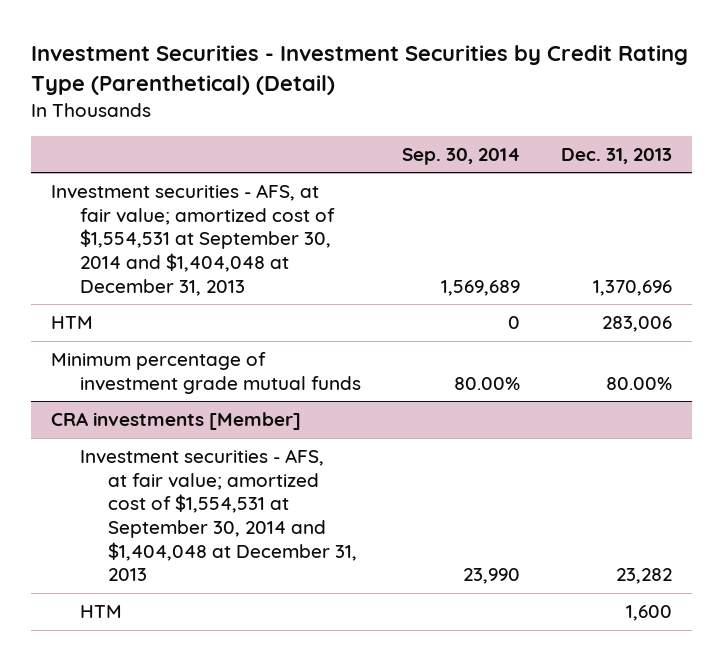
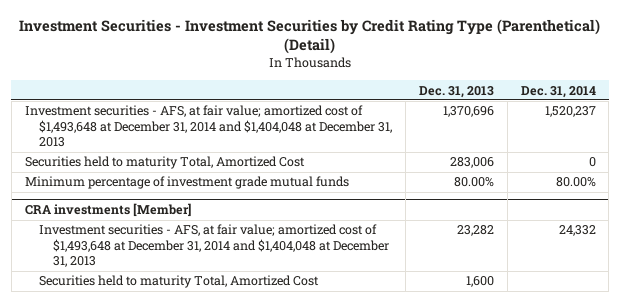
[401,147,520,165] Sep. 30, 2014 -> none
none -> [520,85,596,98] Dec. 31, 2014
[51,184,335,296] Investment securities - AFS, at fair value; amortized cost of $1,554,531 at September 30, 2014 and $1,404,048 at December 31, 2013 -> [24,105,392,148] Investment securities - AFS, at fair value; amortized cost of $1,493,648 at December 31, 2014 and $1,404,048 at December 31, 2013
[51,316,94,330] HTM -> [24,156,305,170] Securities held to maturity Total, Amortized Cost
[79,449,357,582] Investment securities - AFS, at fair value; amortized cost of $1,554,531 at September 30, 2014 and $1,404,048 at December 31, 2013 -> [38,224,390,268] Investment securities - AFS, at fair value; amortized cost of $1,493,648 at December 31, 2014 and $1,404,048 at December 31, 2013
[79,605,122,619] HTM -> [38,275,319,289] Securities held to maturity Total, Amortized Cost

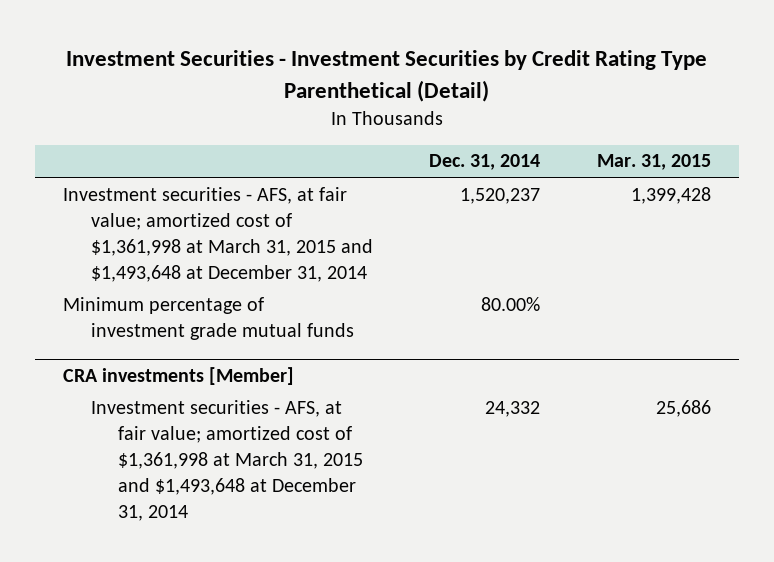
[19,18,601,55] Investment Securities - Investment Securities by Credit Rating Type (Parenthetical) (Detail) -> [66,50,708,102] Investment Securities - Investment Securities by Credit Rating Type Parenthetical (Detail)
[418,85,494,98] Dec. 31, 2013 -> none
none -> [596,154,711,171] Mar. 31, 2015
[24,156,305,170] Securities held to maturity Total, Amortized Cost -> none
[24,105,392,148] Investment securities - AFS, at fair value; amortized cost of $1,493,648 at December 31, 2014 and $1,404,048 at December 31, 2013 -> [63,186,373,282] Investment securities - AFS, at fair value; amortized cost of $1,361,998 at March 31, 2015 and $1,493,648 at December 31, 2014
[38,275,319,289] Securities held to maturity Total, Amortized Cost -> none
[38,224,390,268] Investment securities - AFS, at fair value; amortized cost of $1,493,648 at December 31, 2014 and $1,404,048 at December 31, 2013 -> [90,399,363,521] Investment securities - AFS, at fair value; amortized cost of $1,361,998 at March 31, 2015 and $1,493,648 at December 31, 2014

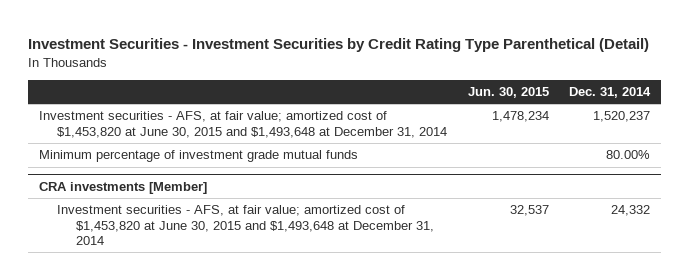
[596,154,711,171] Mar. 31, 2015 -> none
none -> [467,87,549,99] Jun. 30, 2015
[63,186,373,282] Investment securities - AFS, at fair value; amortized cost of $1,361,998 at March 31, 2015 and $1,493,648 at December 31, 2014 -> [38,111,448,138] Investment securities - AFS, at fair value; amortized cost of $1,453,820 at June 30, 2015 and $1,493,648 at December 31, 2014
[90,399,363,521] Investment securities - AFS, at fair value; amortized cost of $1,361,998 at March 31, 2015 and $1,493,648 at December 31, 2014 -> [57,205,434,245] Investment securities - AFS, at fair value; amortized cost of $1,453,820 at June 30, 2015 and $1,493,648 at December 31, 2014

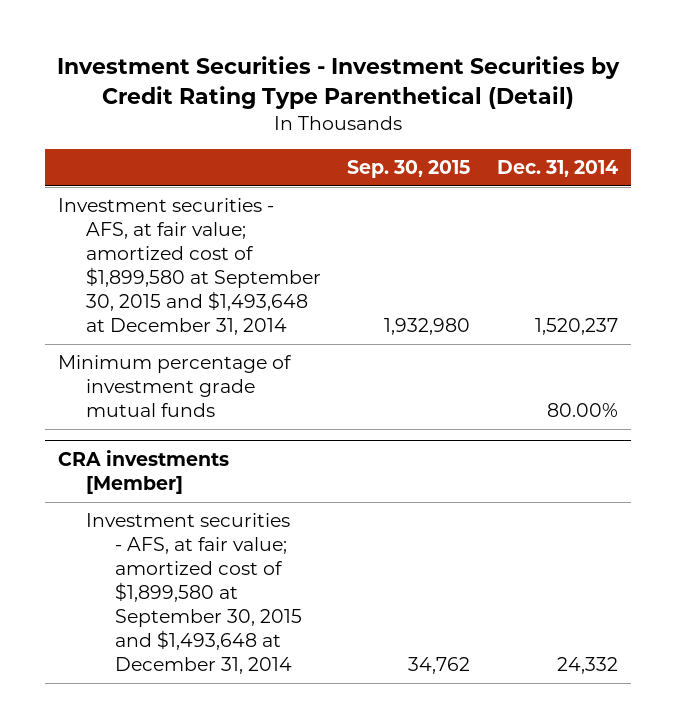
[467,87,549,99] Jun. 30, 2015 -> none
none -> [347,159,471,178] Sep. 30, 2015
[38,111,448,138] Investment securities - AFS, at fair value; amortized cost of $1,453,820 at June 30, 2015 and $1,493,648 at December 31, 2014 -> [57,198,322,335] Investment securities - AFS, at fair value; amortized cost of $1,899,580 at September 30, 2015 and $1,493,648 at December 31, 2014
[57,205,434,245] Investment securities - AFS, at fair value; amortized cost of $1,453,820 at June 30, 2015 and $1,493,648 at December 31, 2014 -> [86,513,302,674] Investment securities - AFS, at fair value; amortized cost of $1,899,580 at September 30, 2015 and $1,493,648 at December 31, 2014

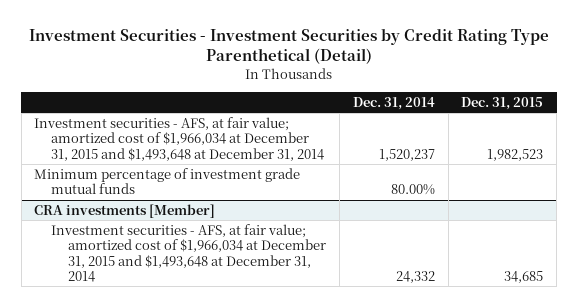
[347,159,471,178] Sep. 30, 2015 -> none
none -> [461,96,544,110] Dec. 31, 2015
[57,198,322,335] Investment securities - AFS, at fair value; amortized cost of $1,899,580 at September 30, 2015 and $1,493,648 at December 31, 2014 -> [34,116,325,161] Investment securities - AFS, at fair value; amortized cost of $1,966,034 at December 31, 2015 and $1,493,648 at December 31, 2014
[86,513,302,674] Investment securities - AFS, at fair value; amortized cost of $1,899,580 at September 30, 2015 and $1,493,648 at December 31, 2014 -> [51,223,327,282] Investment securities - AFS, at fair value; amortized cost of $1,966,034 at December 31, 2015 and $1,493,648 at December 31, 2014

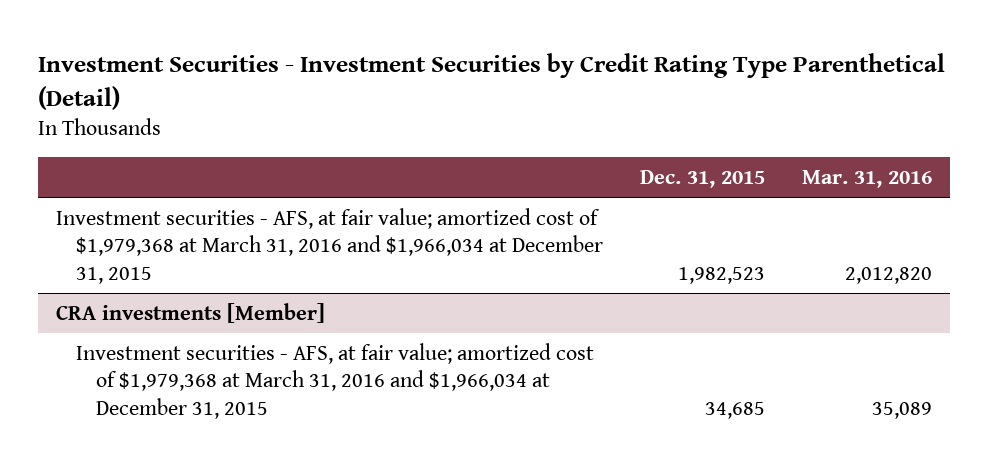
[352,96,435,110] Dec. 31, 2014 -> none
none -> [801,169,932,188] Mar. 31, 2016
[34,167,301,195] Minimum percentage of investment grade mutual funds -> none
[34,116,325,161] Investment securities - AFS, at fair value; amortized cost of $1,966,034 at December 31, 2015 and $1,493,648 at December 31, 2014 -> [56,207,604,284] Investment securities - AFS, at fair value; amortized cost of $1,979,368 at March 31, 2016 and $1,966,034 at December 31, 2015
[51,223,327,282] Investment securities - AFS, at fair value; amortized cost of $1,966,034 at December 31, 2015 and $1,493,648 at December 31, 2014 -> [76,342,595,419] Investment securities - AFS, at fair value; amortized cost of $1,979,368 at March 31, 2016 and $1,966,034 at December 31, 2015

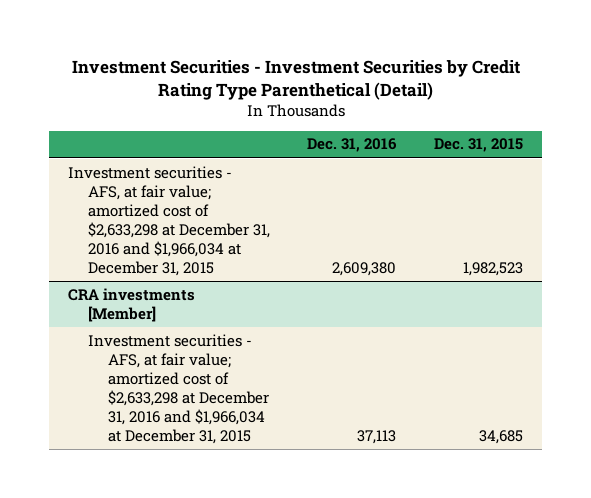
[801,169,932,188] Mar. 31, 2016 -> none
none -> [307,138,398,153] Dec. 31, 2016
[56,207,604,284] Investment securities - AFS, at fair value; amortized cost of $1,979,368 at March 31, 2016 and $1,966,034 at December 31, 2015 -> [68,165,270,276] Investment securities - AFS, at fair value; amortized cost of $2,633,298 at December 31, 2016 and $1,966,034 at December 31, 2015
[76,342,595,419] Investment securities - AFS, at fair value; amortized cost of $1,979,368 at March 31, 2016 and $1,966,034 at December 31, 2015 -> [87,333,269,444] Investment securities - AFS, at fair value; amortized cost of $2,633,298 at December 31, 2016 and $1,966,034 at December 31, 2015

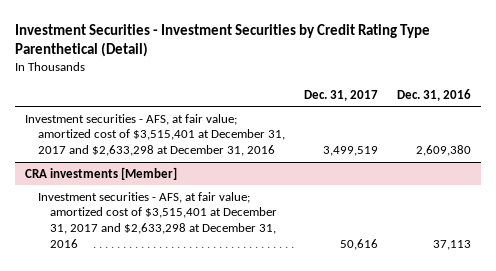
[434,138,524,153] Dec. 31, 2015 -> none
none -> [303,89,378,101] Dec. 31, 2017
[68,165,270,276] Investment securities - AFS, at fair value; amortized cost of $2,633,298 at December 31, 2016 and $1,966,034 at December 31, 2015 -> [24,113,285,157] Investment securities - AFS, at fair value; amortized cost of $3,515,401 at December 31, 2017 and $2,633,298 at December 31, 2016
[87,333,269,444] Investment securities - AFS, at fair value; amortized cost of $2,633,298 at December 31, 2016 and $1,966,034 at December 31, 2015 -> [37,191,278,249] Investment securities - AFS, at fair value; amortized cost of $3,515,401 at December 31, 2017 and $2,633,298 at December 31, 2016

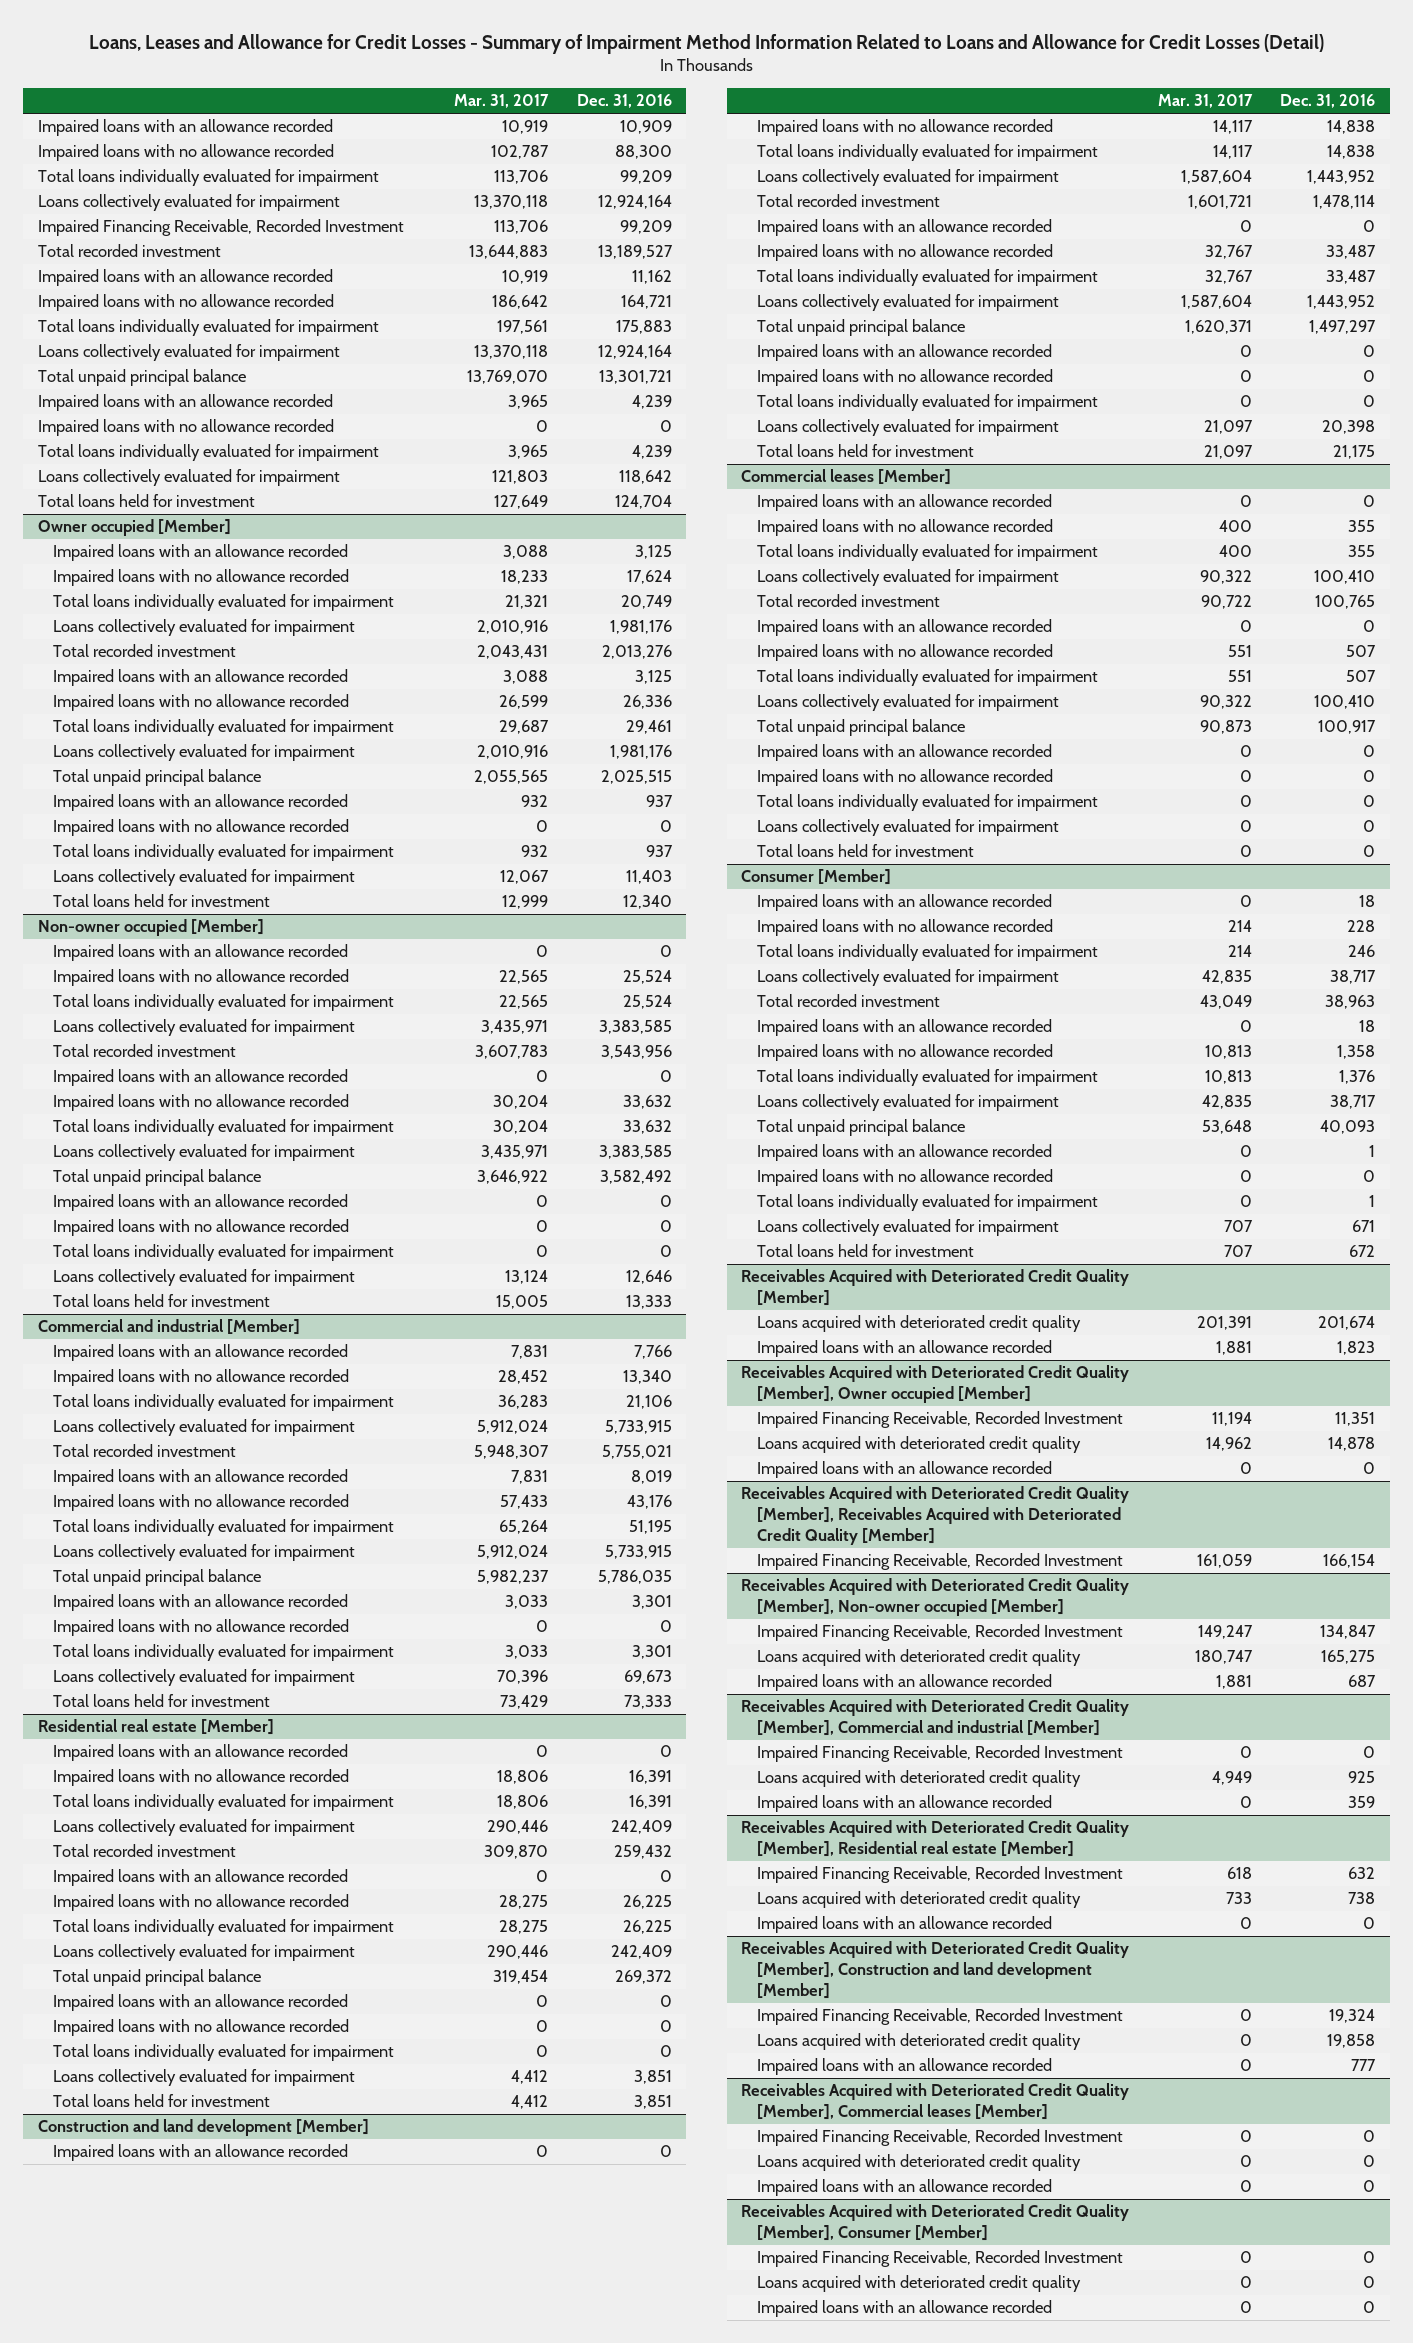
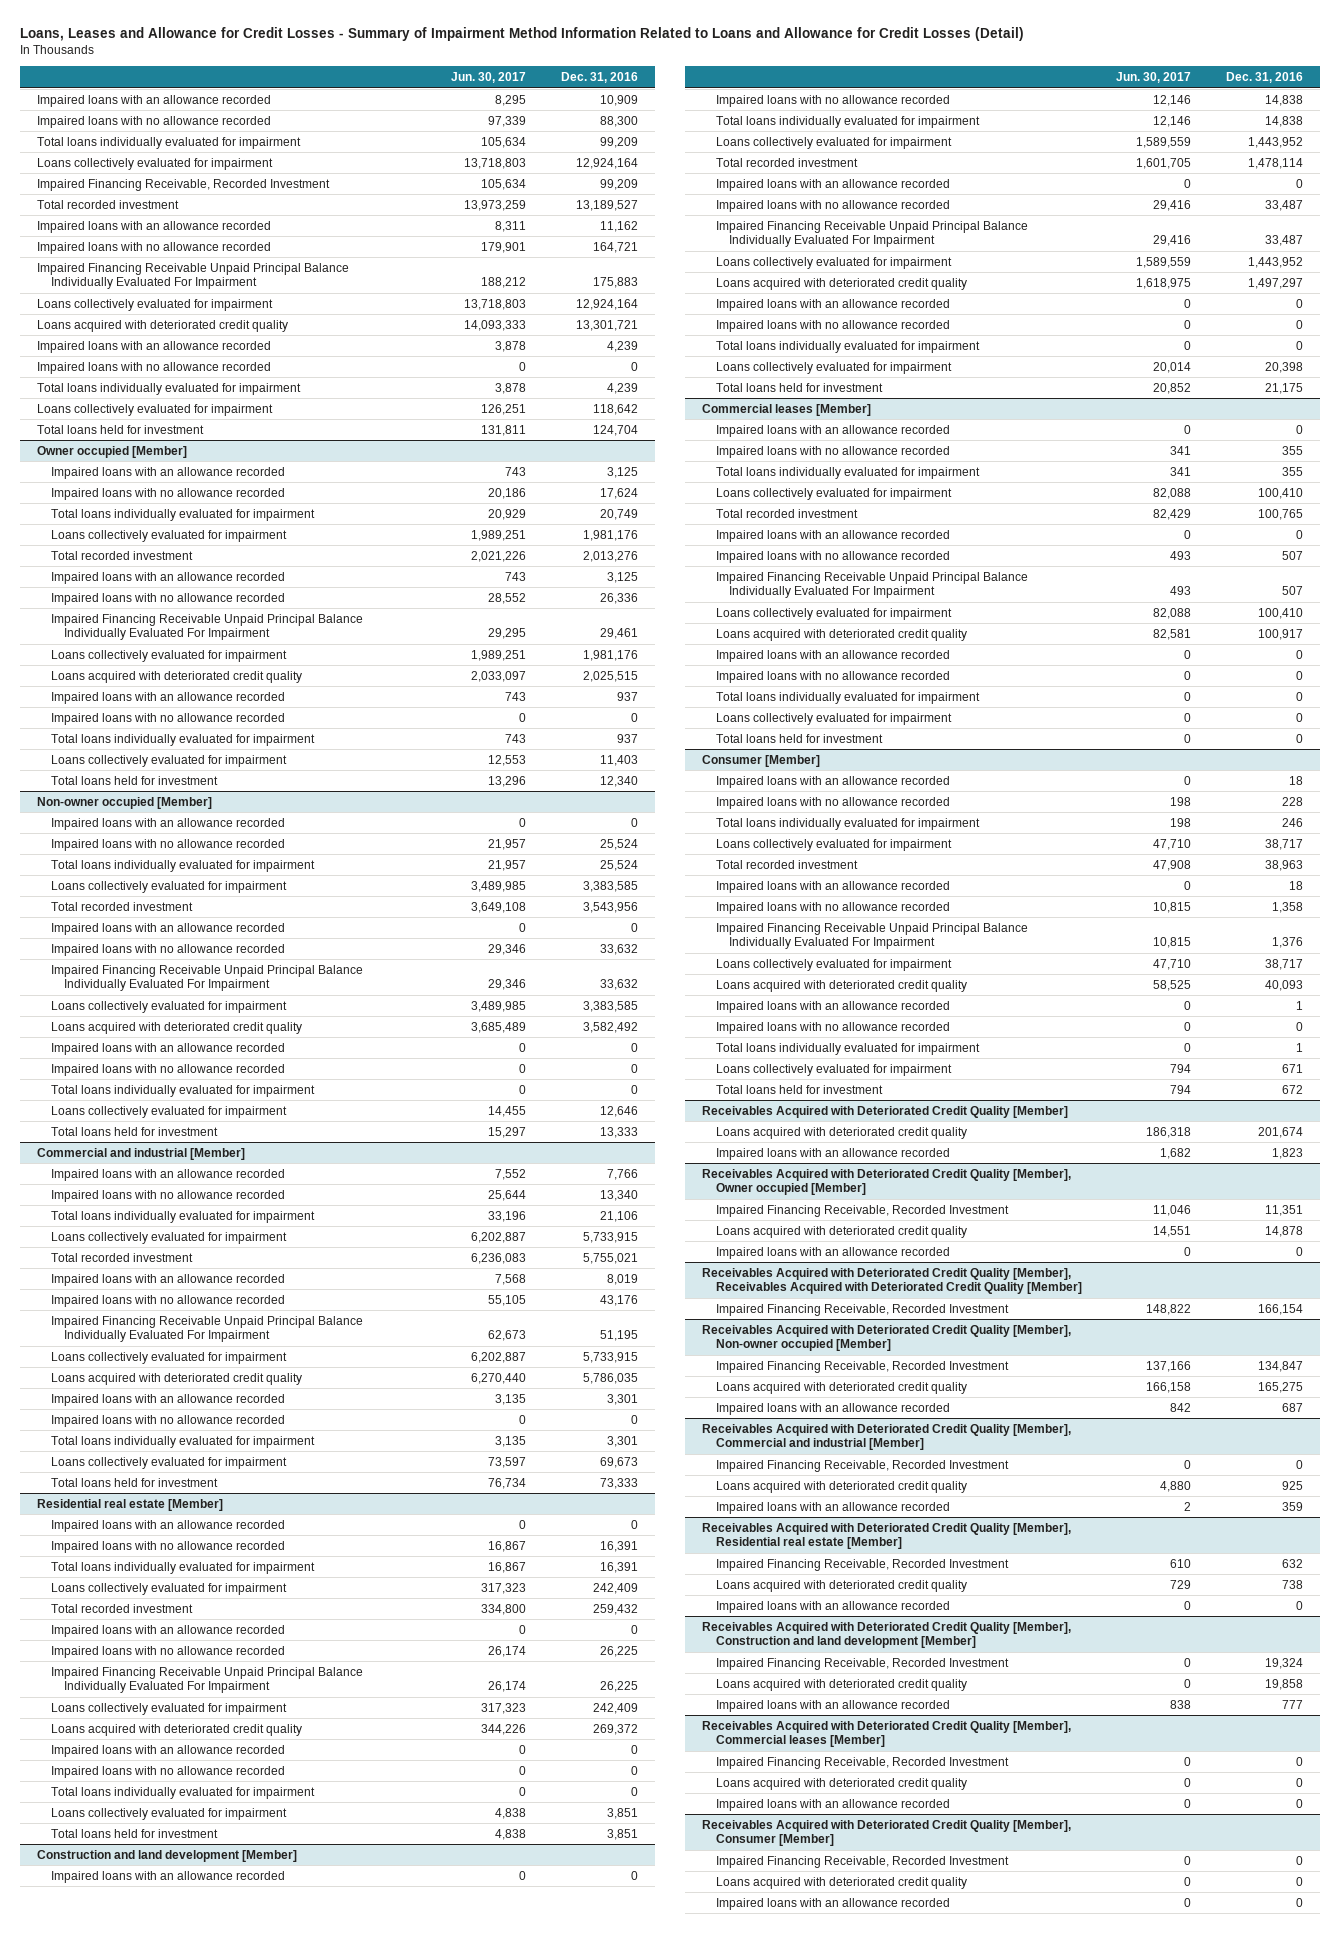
[454,94,550,109] Mar. 31, 2017 -> none
none -> [451,72,527,84] Jun. 30, 2017
[37,319,379,337] Total loans individually evaluated for impairment -> [36,262,349,290] Impaired Financing Receivable Unpaid Principal Balance Individually Evaluated For Impairment
[37,369,246,387] Total unpaid principal balance -> [36,319,288,332] Loans acquired with deteriorated credit quality
[53,719,395,737] Total loans individually evaluated for impairment -> [50,613,363,641] Impaired Financing Receivable Unpaid Principal Balance Individually Evaluated For Impairment
[53,769,262,787] Total unpaid principal balance -> [50,670,302,683] Loans acquired with deteriorated credit quality
[53,1119,395,1137] Total loans individually evaluated for impairment -> [50,964,363,992] Impaired Financing Receivable Unpaid Principal Balance Individually Evaluated For Impairment
[53,1169,262,1187] Total unpaid principal balance -> [50,1021,302,1034] Loans acquired with deteriorated credit quality
[53,1519,395,1537] Total loans individually evaluated for impairment -> [50,1315,363,1343] Impaired Financing Receivable Unpaid Principal Balance Individually Evaluated For Impairment
[53,1569,262,1587] Total unpaid principal balance -> [50,1372,302,1385] Loans acquired with deteriorated credit quality
[53,1919,395,1937] Total loans individually evaluated for impairment -> [50,1666,363,1694] Impaired Financing Receivable Unpaid Principal Balance Individually Evaluated For Impairment
[53,1969,262,1987] Total unpaid principal balance -> [50,1723,302,1736] Loans acquired with deteriorated credit quality
[757,269,1099,287] Total loans individually evaluated for impairment -> [715,220,1028,248] Impaired Financing Receivable Unpaid Principal Balance Individually Evaluated For Impairment
[757,319,966,337] Total unpaid principal balance -> [715,277,967,290] Loans acquired with deteriorated credit quality
[757,669,1099,687] Total loans individually evaluated for impairment -> [715,571,1028,599] Impaired Financing Receivable Unpaid Principal Balance Individually Evaluated For Impairment
[757,719,966,737] Total unpaid principal balance -> [715,628,967,641] Loans acquired with deteriorated credit quality
[757,1069,1099,1087] Total loans individually evaluated for impairment -> [715,922,1028,950] Impaired Financing Receivable Unpaid Principal Balance Individually Evaluated For Impairment
[757,1119,966,1137] Total unpaid principal balance -> [715,979,967,992] Loans acquired with deteriorated credit quality

